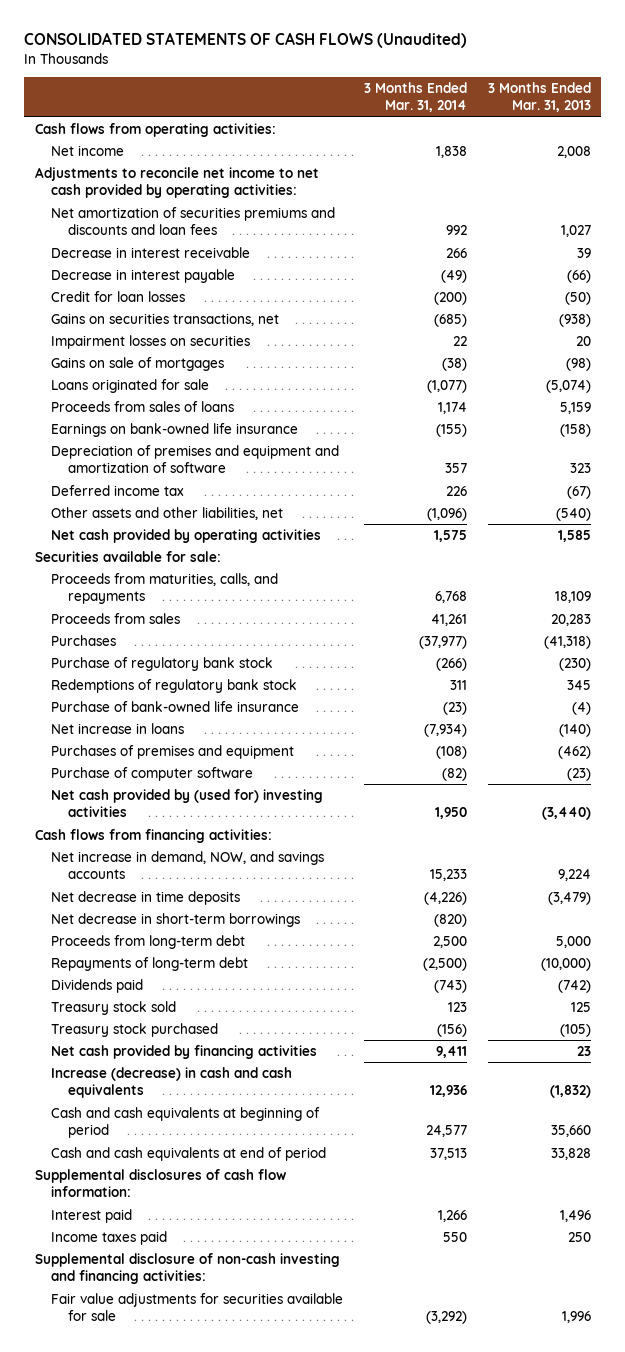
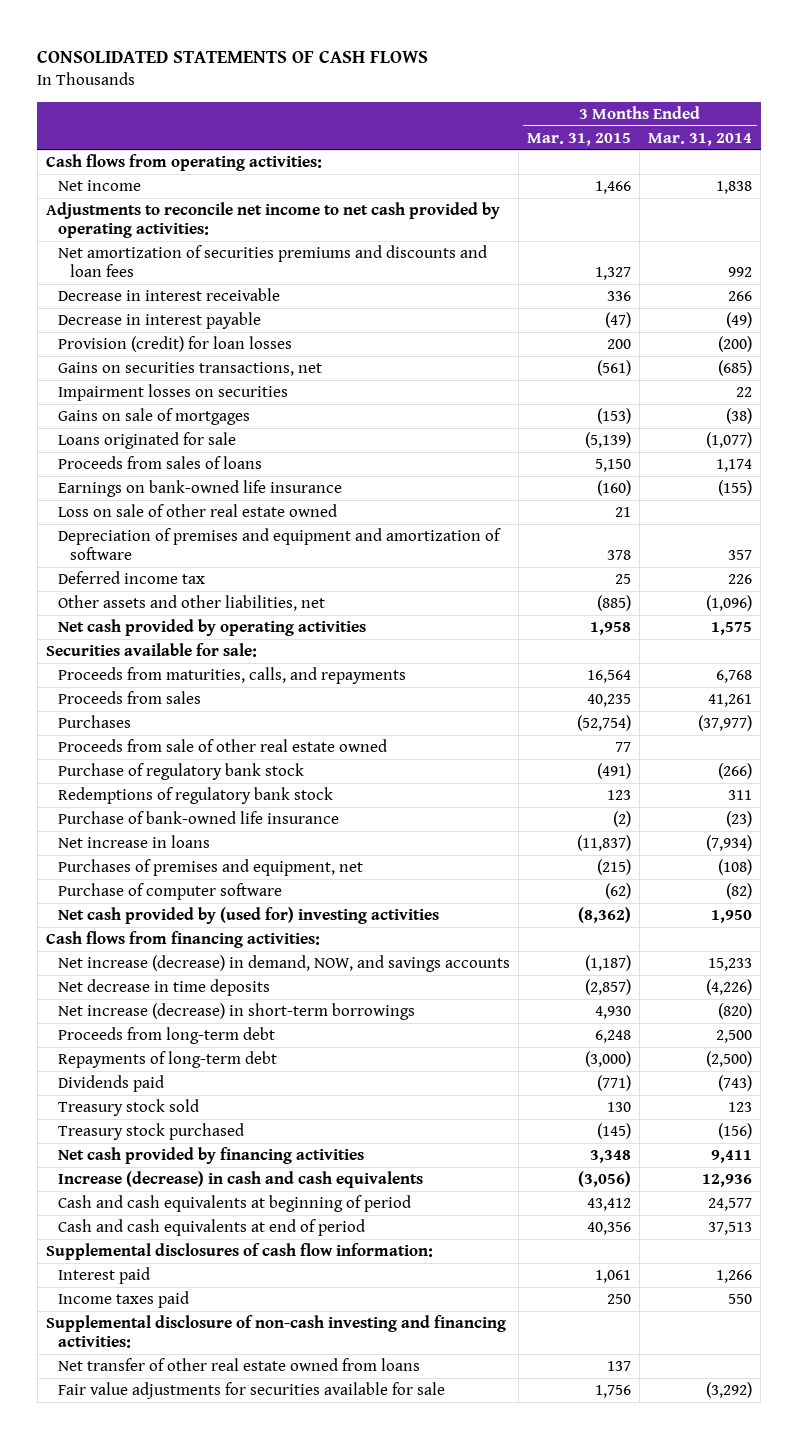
[24,32,468,49] CONSOLIDATED STATEMENTS OF CASH FLOWS (Unaudited) -> [37,49,429,63] CONSOLIDATED STATEMENTS OF CASH FLOWS
[487,82,591,113] 3 Months Ended Mar. 31, 2013 -> none
none -> [527,132,632,146] Mar. 31, 2015
[51,290,186,302] Credit for loan losses -> [57,335,292,352] Provision (credit) for loan losses
none -> [57,503,337,517] Loss on sale of other real estate owned
none -> [57,738,387,752] Proceeds from sale of other real estate owned
[51,744,295,759] Purchases of premises and equipment -> [57,858,363,876] Purchases of premises and equipment, net
[51,850,325,880] Net increase in demand, NOW, and savings accounts -> [57,954,510,972] Net increase (decrease) in demand, NOW, and savings accounts
[51,912,301,927] Net decrease in short-term borrowings -> [57,1002,415,1020] Net increase (decrease) in short-term borrowings
none -> [57,1357,420,1371] Net transfer of other real estate owned from loans

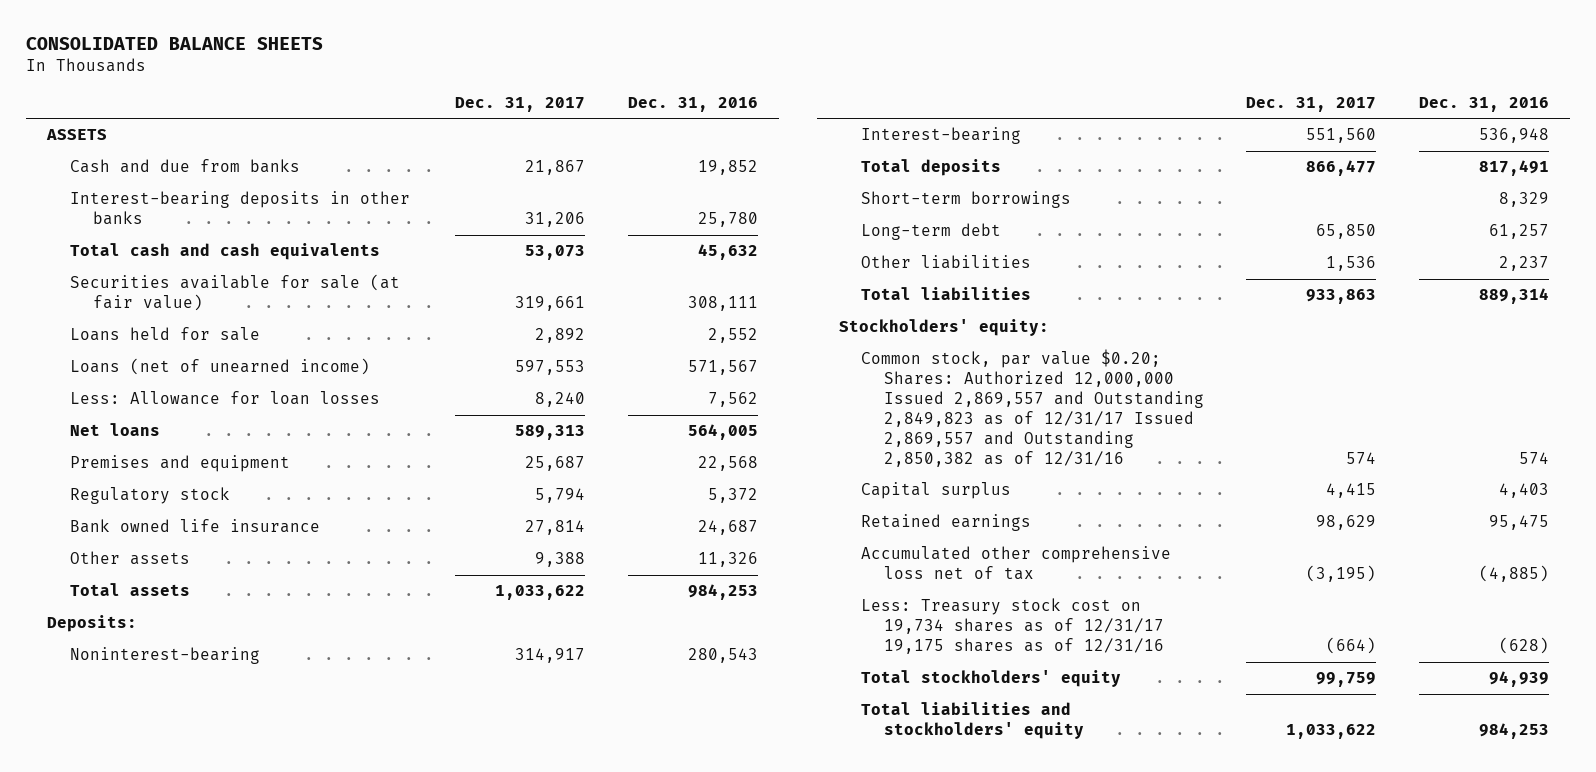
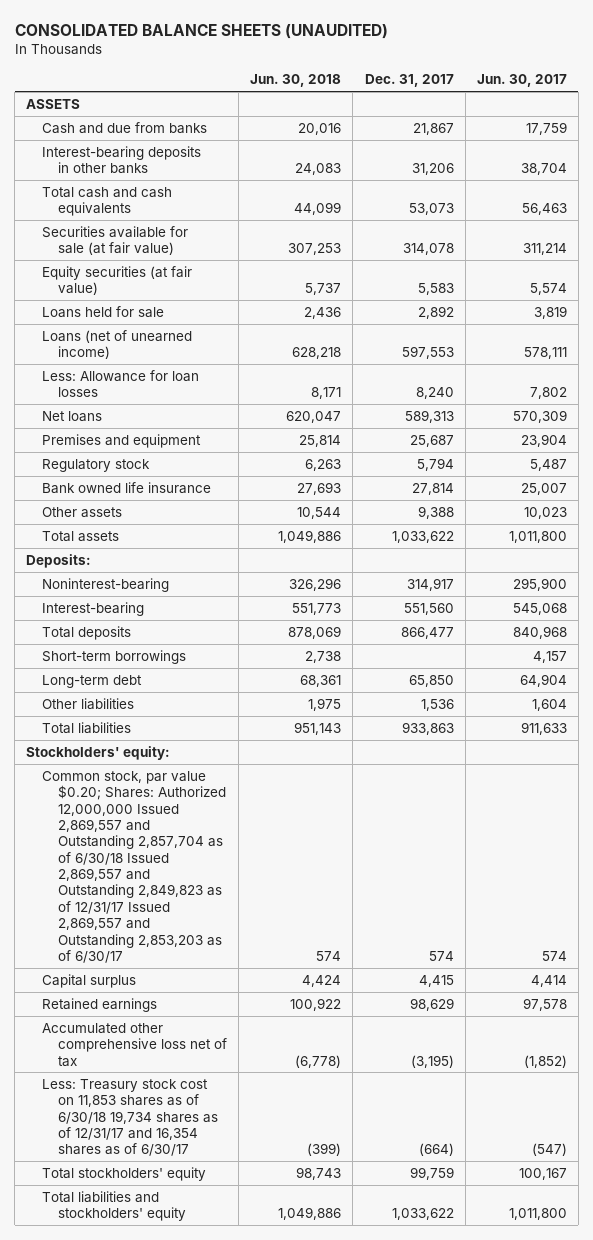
[26,37,324,51] CONSOLIDATED BALANCE SHEETS -> [14,23,388,39] CONSOLIDATED BALANCE SHEETS (UNAUDITED)
[627,96,758,112] Dec. 31, 2016 -> none
none -> [250,74,342,88] Jun. 30, 2018
none -> [476,74,567,88] Jun. 30, 2017
[515,296,586,312] 319,661 -> [402,243,454,256] 314,078
none -> [42,265,193,296] Equity securities (at fair value)
[861,349,1204,467] Common stock, par value $0.20; Shares: Authorized 12,000,000 Issued 2,869,557 and Outstanding 2,849,823 as of 12/31/17 Issued 2,869,557 and Outstanding 2,850,382 as of 12/31/16 -> [42,770,227,964] Common stock, par value $0.20; Shares: Authorized 12,000,000 Issued 2,869,557 and Outstanding 2,857,704 as of 6/30/18 Issued 2,869,557 and Outstanding 2,849,823 as of 12/31/17 Issued 2,869,557 and Outstanding 2,853,203 as of 6/30/17
[861,598,1164,655] Less: Treasury stock cost on 19,734 shares as of 12/31/17 19,175 shares as of 12/31/16 -> [42,1078,219,1157] Less: Treasury stock cost on 11,853 shares as of 6/30/18 19,734 shares as of 12/31/17 and 16,354 shares as of 6/30/17

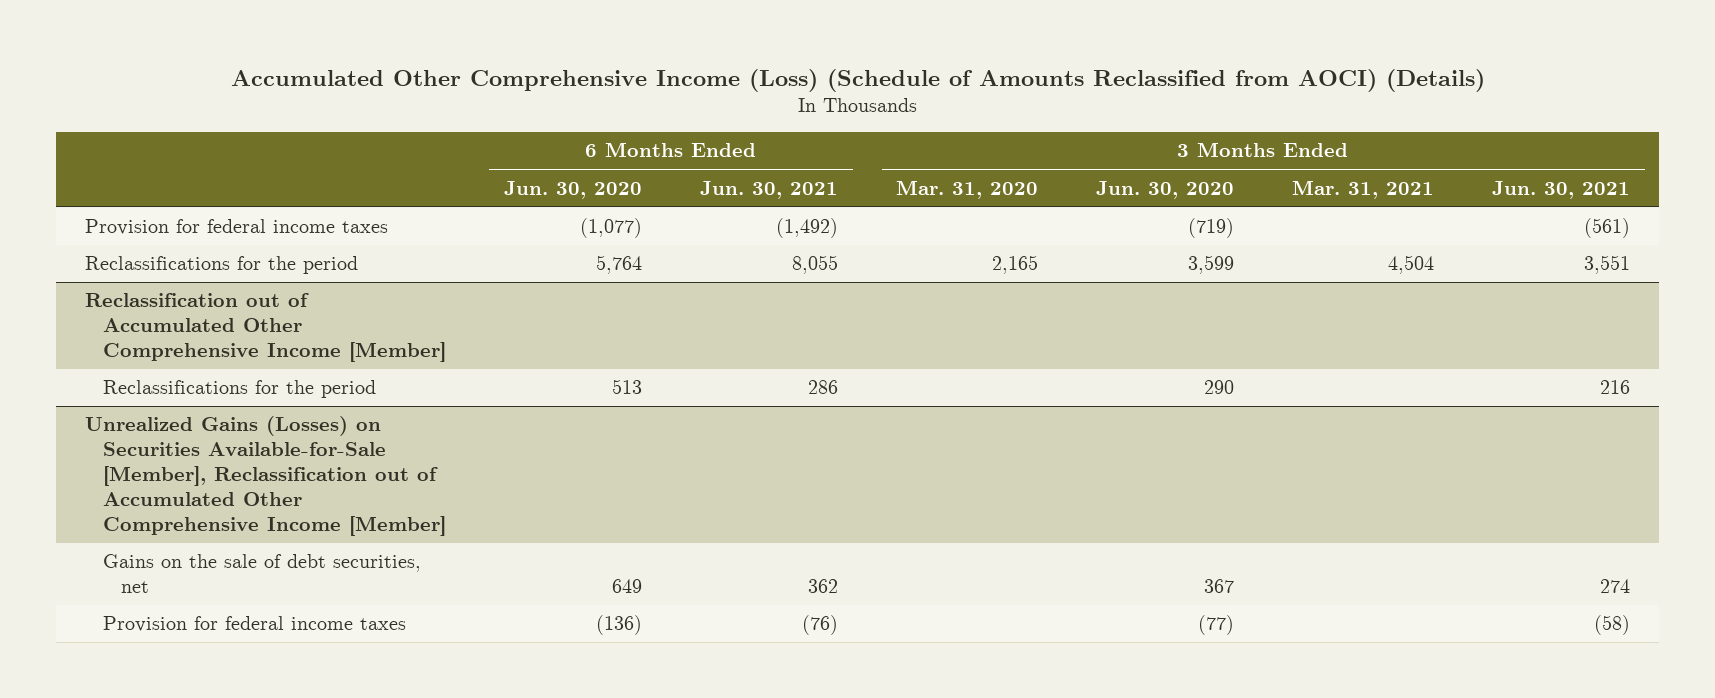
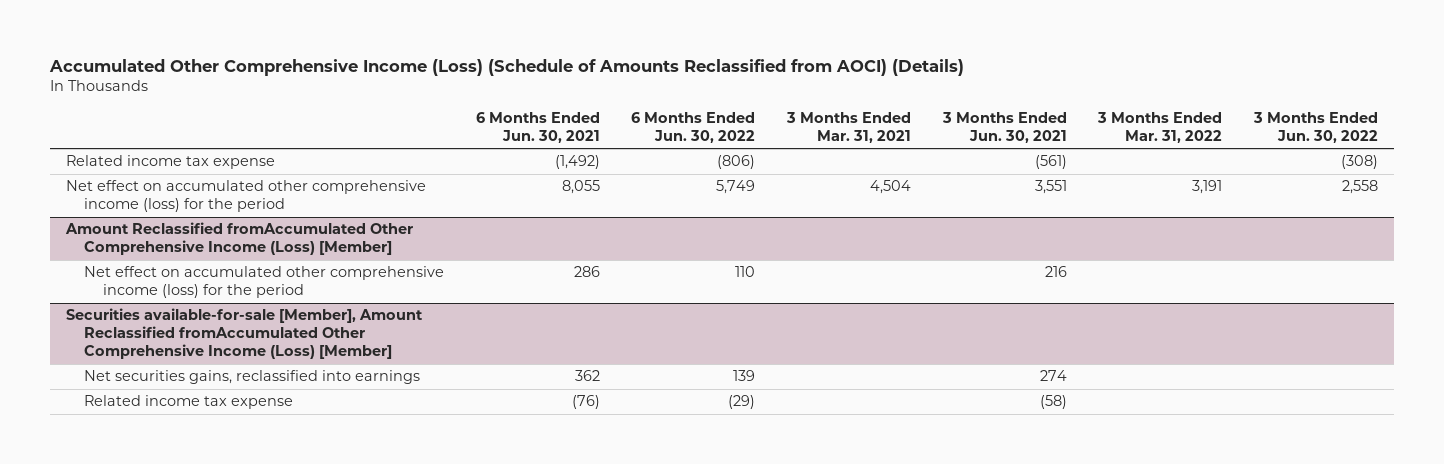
[503,180,642,199] Jun. 30, 2020 -> none
[896,179,1039,199] Mar. 31, 2020 -> none
[1096,180,1235,199] Jun. 30, 2020 -> none
none -> [631,112,756,143] 6 Months Ended Jun. 30, 2022
none -> [1097,112,1223,143] 3 Months Ended Mar. 31, 2022
none -> [1252,112,1378,143] 3 Months Ended Jun. 30, 2022
[84,293,446,363] Reclassification out of Accumulated Other Comprehensive Income [Member] -> none
[84,416,446,537] Unrealized Gains (Losses) on Securities Available-for-Sale [Member], Reclassification out of Accumulated Other Comprehensive Income [Member] -> none
[84,219,388,236] Provision for federal income taxes -> [65,155,275,170] Related income tax expense
[84,256,358,275] Reclassifications for the period -> [65,180,426,213] Net effect on accumulated other comprehensive income (loss) for the period
none -> [64,222,413,256] Amount Reclassified fromAccumulated Other Comprehensive Income (Loss) [Member]
[102,380,376,399] Reclassifications for the period -> [84,266,445,299] Net effect on accumulated other comprehensive income (loss) for the period
none -> [65,308,423,360] Securities available-for-sale [Member], Amount Reclassified fromAccumulated Other Comprehensive Income (Loss) [Member]
[102,554,421,594] Gains on the sale of debt securities, net -> [84,370,421,385] Net securities gains, reclassified into earnings
[102,616,406,633] Provision for federal income taxes -> [84,395,294,410] Related income tax expense

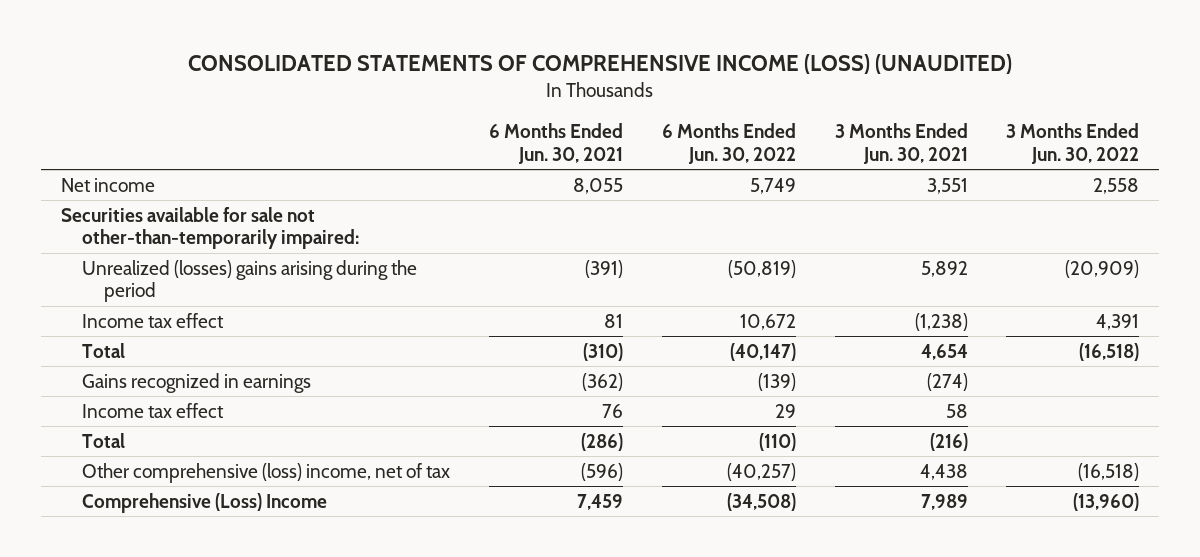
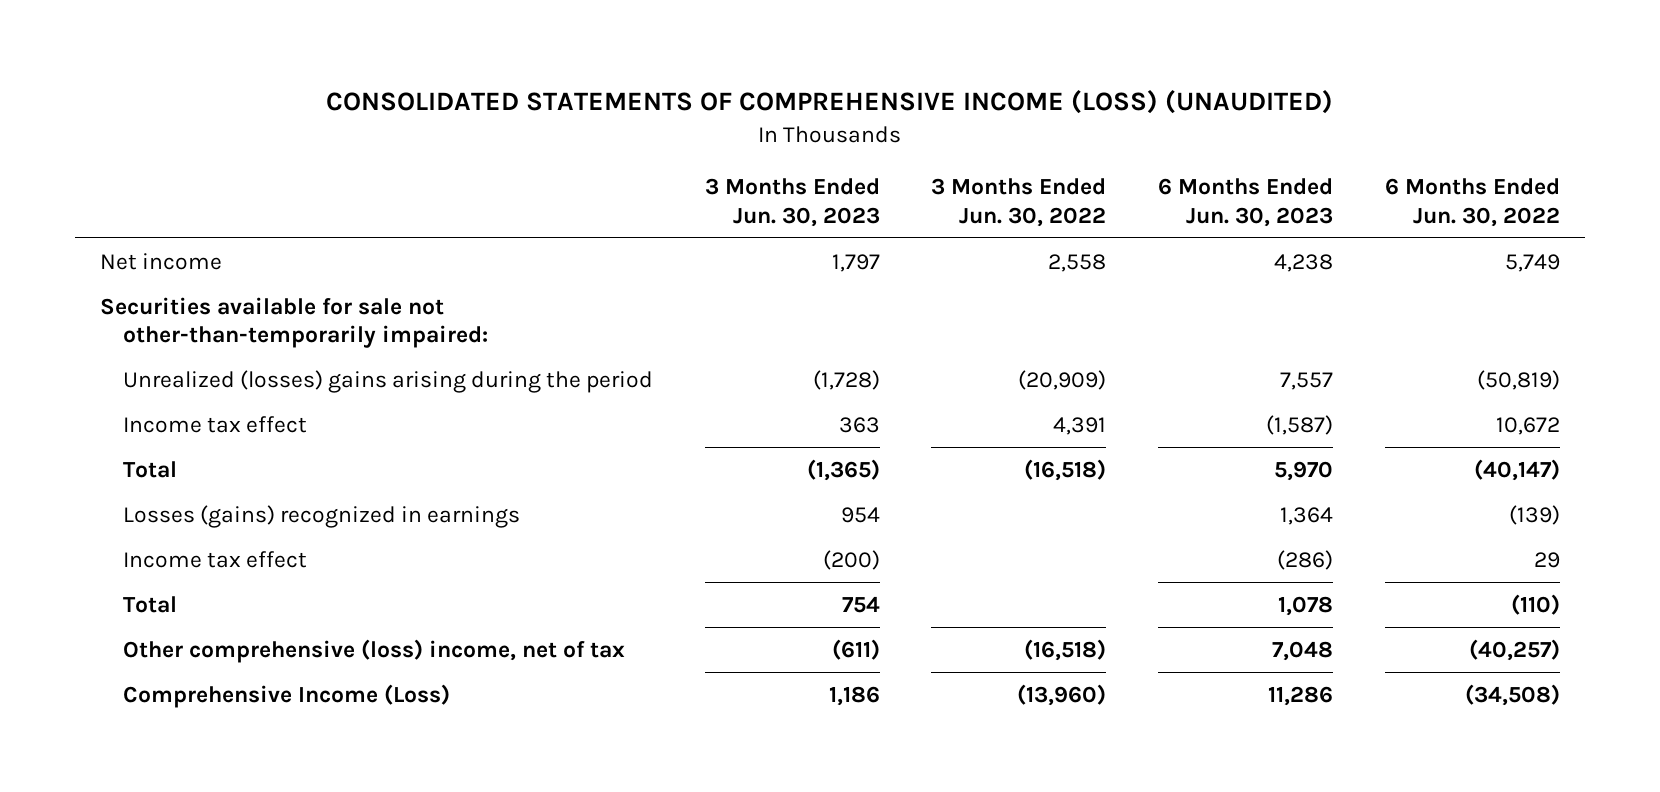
[489,123,624,164] 6 Months Ended Jun. 30, 2021 -> none
[834,123,968,164] 3 Months Ended Jun. 30, 2021 -> none
none -> [704,178,880,227] 3 Months Ended Jun. 30, 2023
none -> [1157,178,1333,227] 6 Months Ended Jun. 30, 2023
[82,372,312,393] Gains recognized in earnings -> [123,504,521,528] Losses (gains) recognized in earnings
[82,492,328,513] Comprehensive (Loss) Income -> [123,683,451,708] Comprehensive Income (Loss)

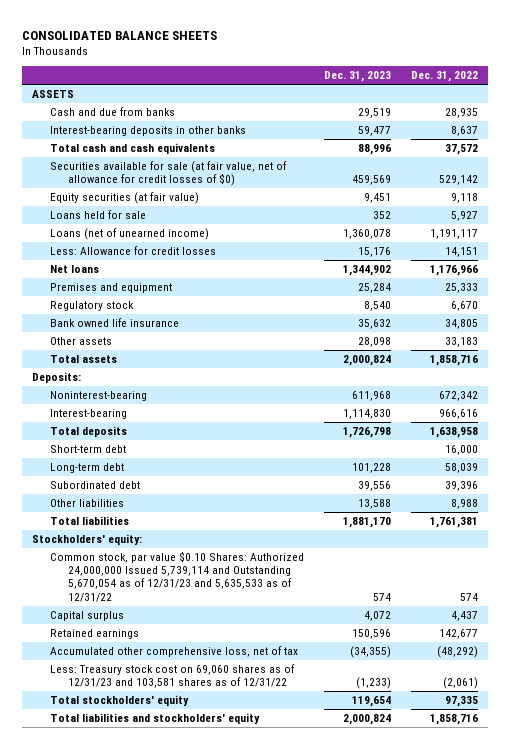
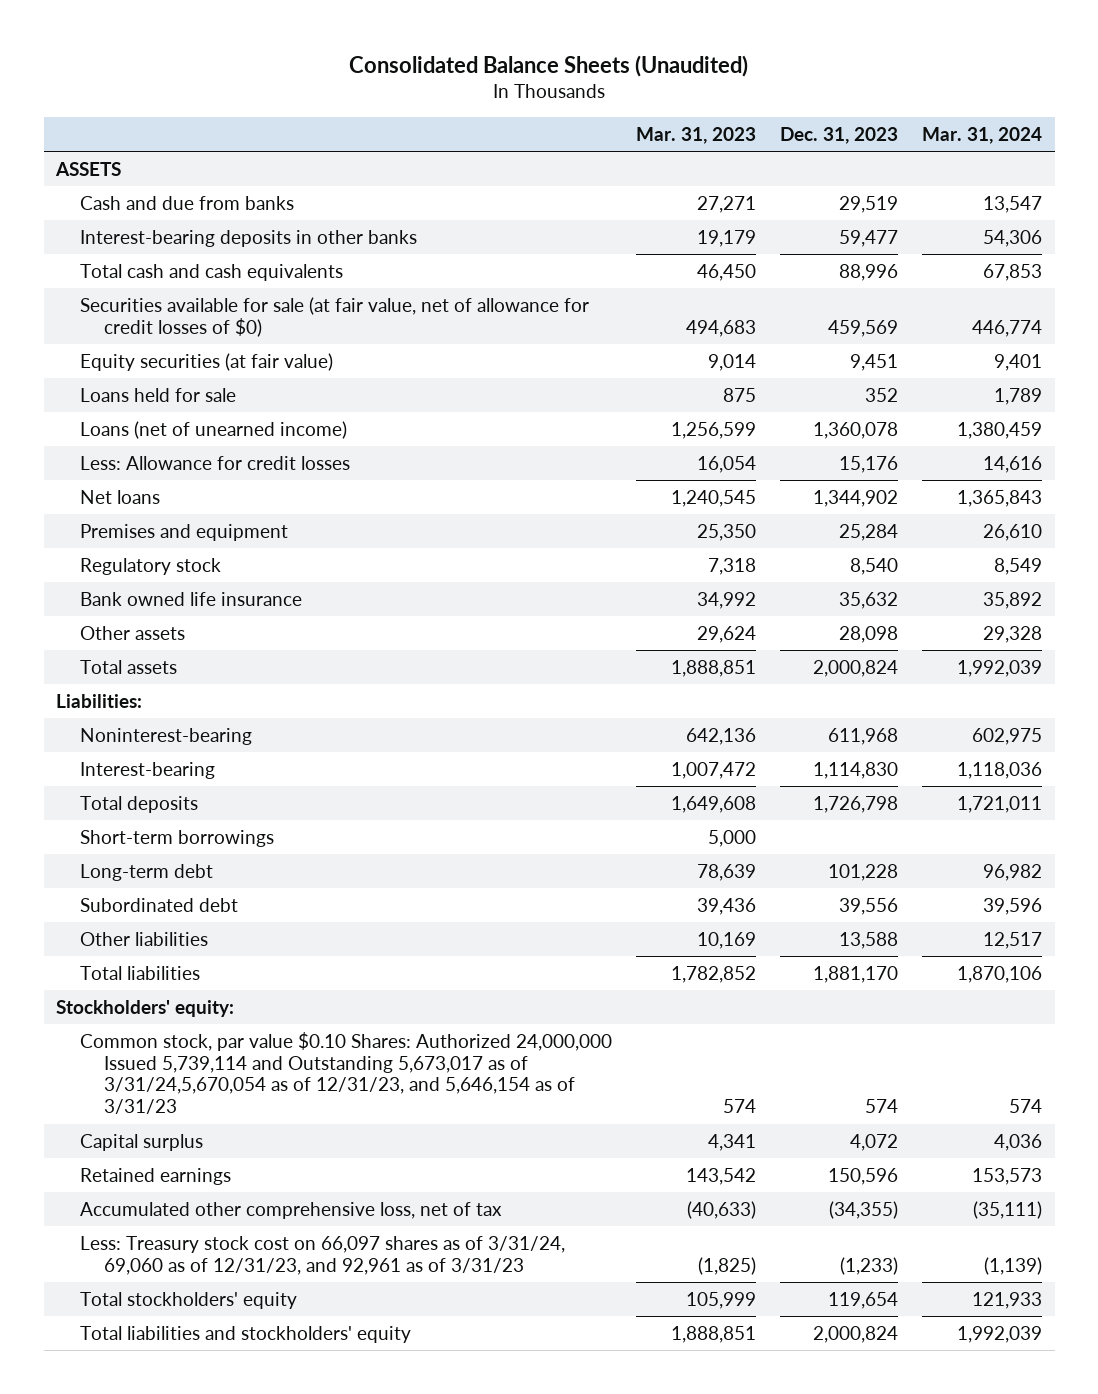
[22,30,218,40] CONSOLIDATED BALANCE SHEETS -> [349,54,749,77] Consolidated Balance Sheets (Unaudited)
[411,71,479,83] Dec. 31, 2022 -> none
none -> [635,126,756,144] Mar. 31, 2023
none -> [922,126,1043,144] Mar. 31, 2024
[32,371,82,383] Deposits: -> none
none -> [55,694,142,709] Liabilities:
[49,444,126,453] Short-term debt -> [79,830,274,848] Short-term borrowings
[49,550,304,602] Common stock, par value $0.10 Shares: Authorized 24,000,000 Issued 5,739,114 and Outstanding 5,670,054 as of 12/31/23 and 5,635,533 as of 12/31/22 -> [79,1032,612,1115] Common stock, par value $0.10 Shares: Authorized 24,000,000 Issued 5,739,114 and Outstanding 5,673,017 as of 3/31/24,5,670,054 as of 12/31/23, and 5,646,154 as of 3/31/23
[49,663,295,689] Less: Treasury stock cost on 69,060 shares as of 12/31/23 and 103,581 shares as of 12/31/22 -> [79,1236,565,1275] Less: Treasury stock cost on 66,097 shares as of 3/31/24, 69,060 as of 12/31/23, and 92,961 as of 3/31/23

